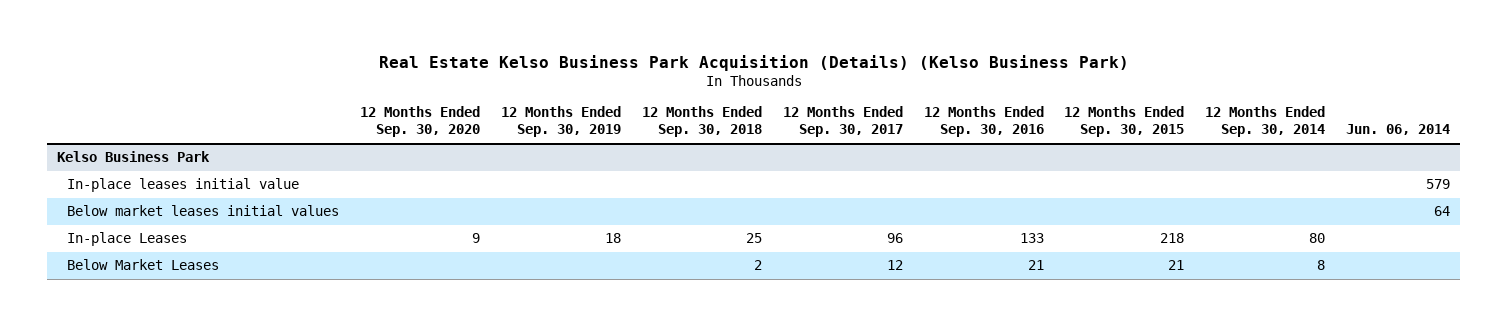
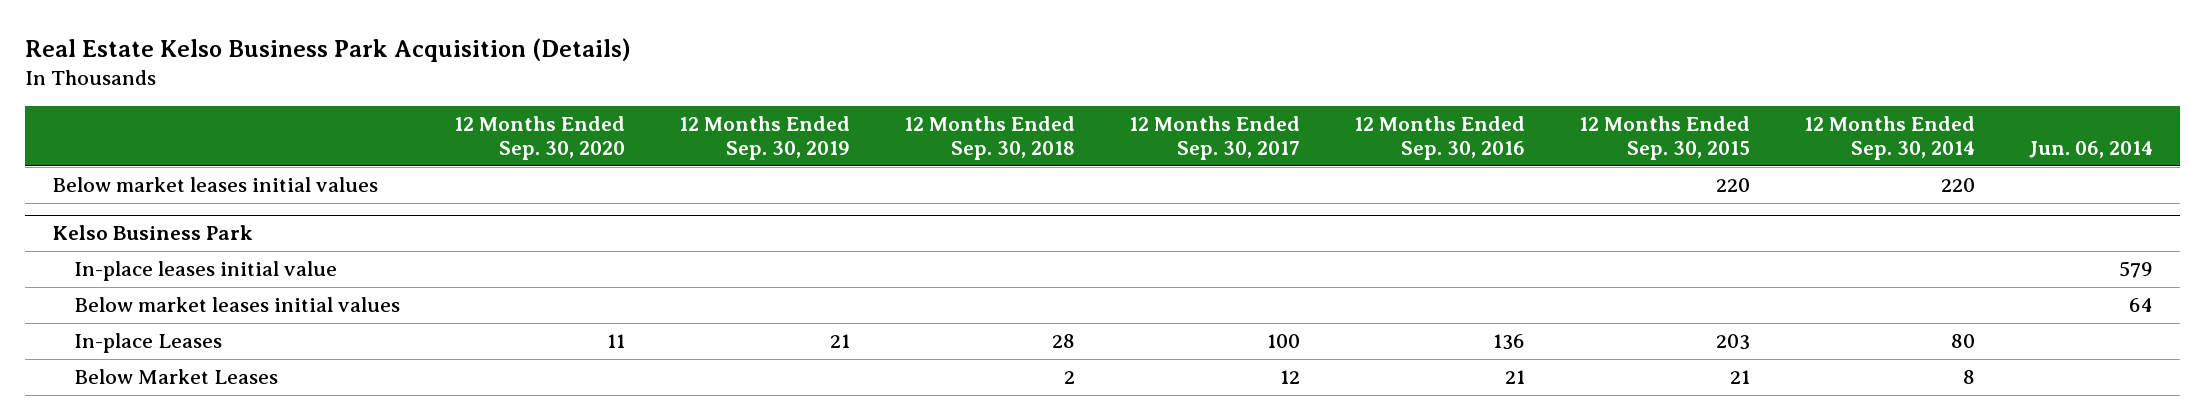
[378,54,1129,71] Real Estate Kelso Business Park Acquisition (Details) (Kelso Business Park) -> [24,37,631,62] Real Estate Kelso Business Park Acquisition (Details)
none -> [51,176,378,192] Below market leases initial values
[472,233,481,244] 9 -> [606,333,625,348] 11
[605,233,622,244] 18 -> [829,333,850,348] 21
[745,233,762,244] 25 -> [1051,333,1075,348] 28
[886,233,903,244] 96 -> [1266,333,1300,348] 100
[1019,233,1044,244] 133 -> [1492,333,1525,350] 136
[1160,233,1185,244] 218 -> [1715,333,1750,350] 203

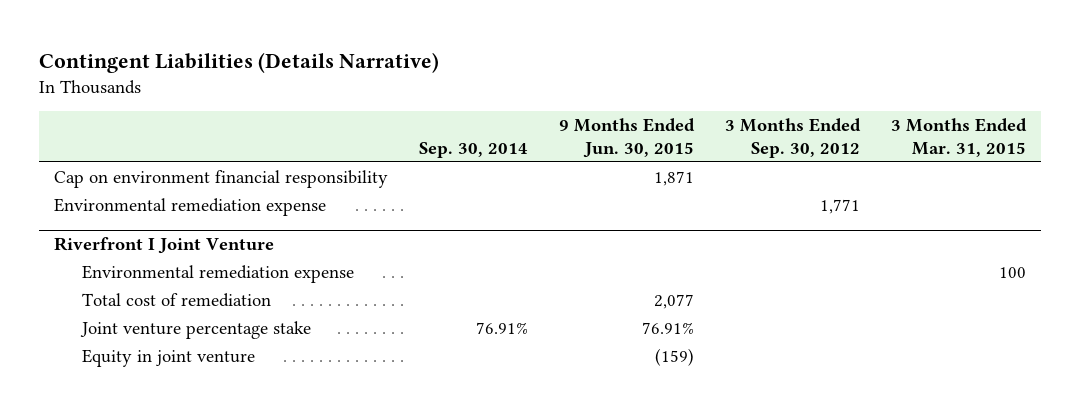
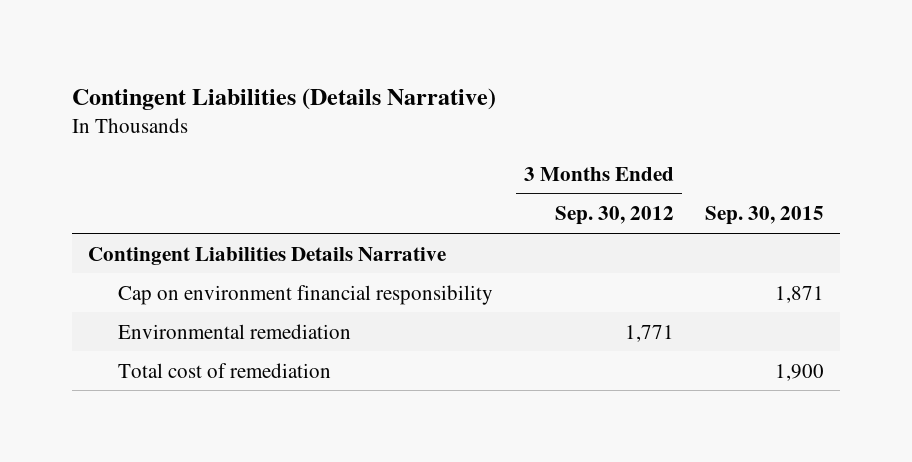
[419,141,529,158] Sep. 30, 2014 -> none
[559,118,696,158] 9 Months Ended Jun. 30, 2015 -> none
[890,118,1027,157] 3 Months Ended Mar. 31, 2015 -> none
none -> [705,206,825,226] Sep. 30, 2015
none -> [88,246,447,265] Contingent Liabilities Details Narrative
[54,237,275,255] Riverfront I Joint Venture -> none
[81,265,354,284] Environmental remediation expense -> none
[81,293,271,308] Total cost of remediation -> none
[79,321,311,340] Joint venture percentage stake -> none
[81,349,255,368] Equity in joint venture -> none
[54,198,327,217] Environmental remediation expense -> [117,323,351,339] Environmental remediation
none -> [117,362,331,378] Total cost of remediation

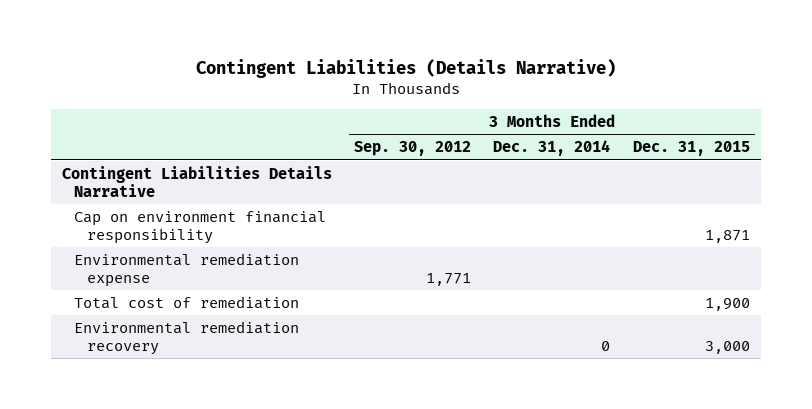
[705,206,825,226] Sep. 30, 2015 -> none
none -> [493,140,611,157] Dec. 31, 2014
none -> [632,141,750,157] Dec. 31, 2015
[117,323,351,339] Environmental remediation -> [74,252,300,287] Environmental remediation expense
none -> [74,320,300,355] Environmental remediation recovery

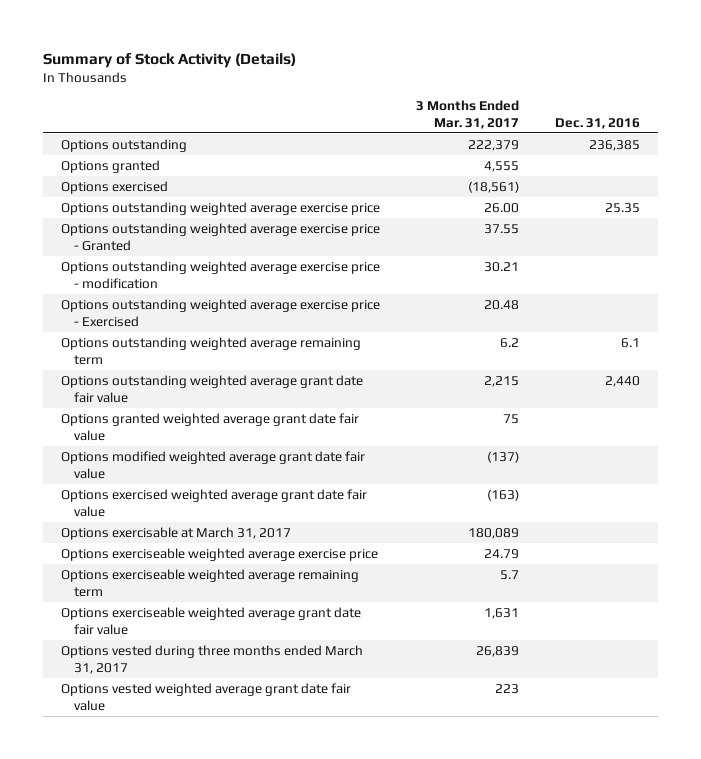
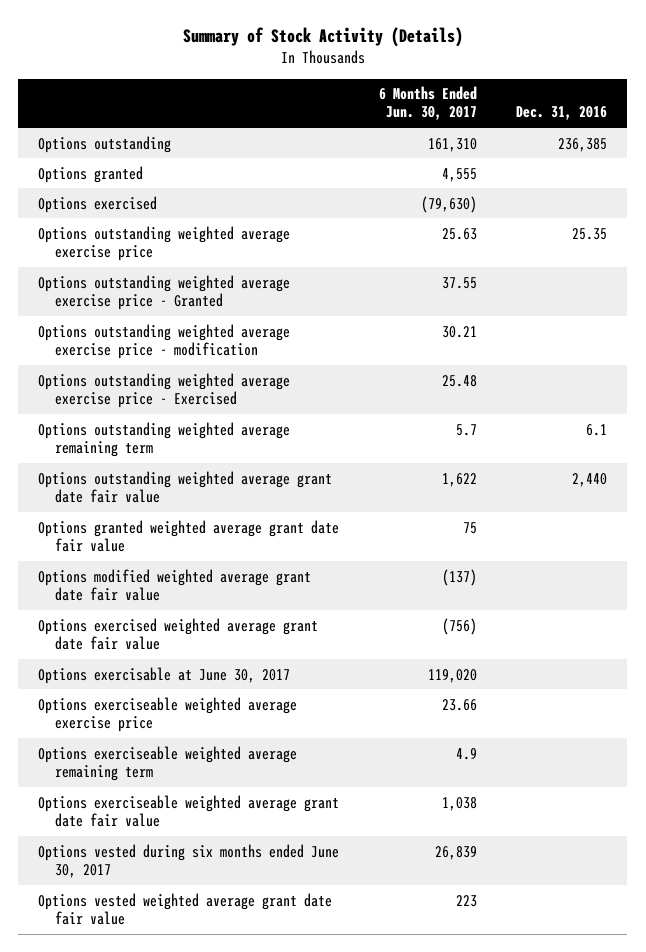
[415,100,519,129] 3 Months Ended Mar. 31, 2017 -> none
none -> [378,86,477,121] 6 Months Ended Jun. 30, 2017
[60,526,291,540] Options exercisable at March 31, 2017 -> [38,666,291,684] Options exercisable at June 30, 2017
[60,644,363,674] Options vested during three months ended March 31, 2017 -> [38,843,340,878] Options vested during six months ended June 30, 2017

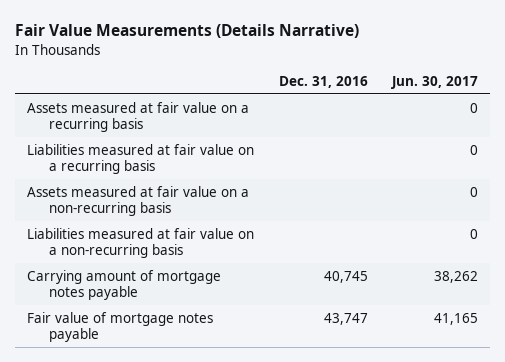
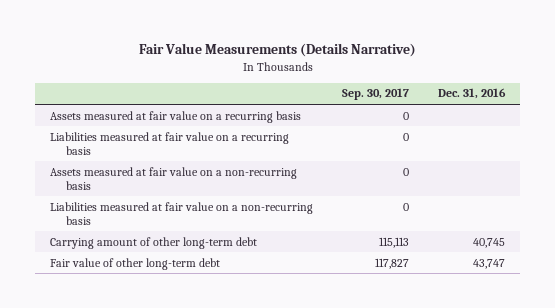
[391,75,479,89] Jun. 30, 2017 -> none
none -> [342,88,410,101] Sep. 30, 2017
[27,269,222,301] Carrying amount of mortgage notes payable -> [49,236,257,249] Carrying amount of other long-term debt
[27,311,214,343] Fair value of mortgage notes payable -> [49,257,220,270] Fair value of other long-term debt

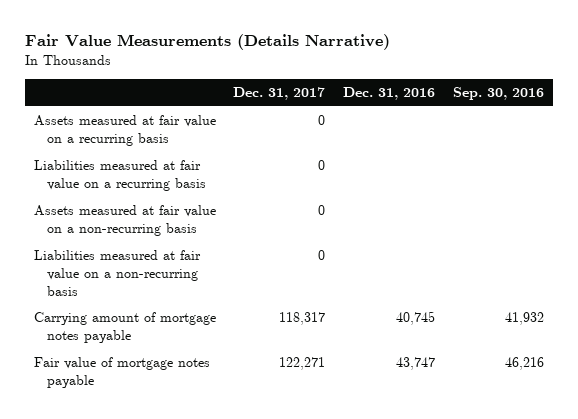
[342,88,410,101] Sep. 30, 2017 -> none
none -> [233,87,326,101] Dec. 31, 2017
none -> [453,87,545,101] Sep. 30, 2016
[49,236,257,249] Carrying amount of other long-term debt -> [33,312,216,343] Carrying amount of mortgage notes payable
[49,257,220,270] Fair value of other long-term debt -> [33,357,210,388] Fair value of mortgage notes payable

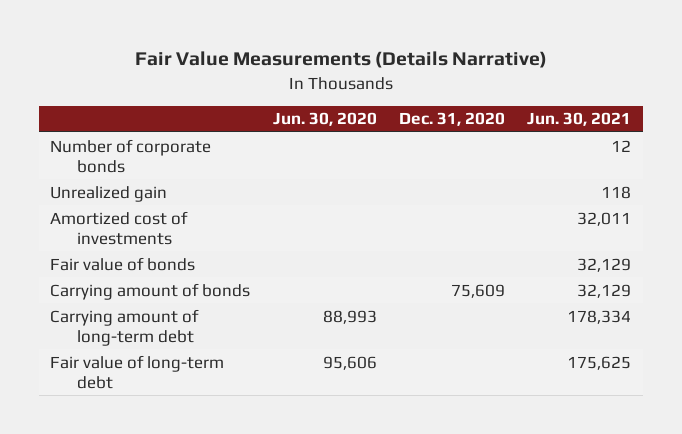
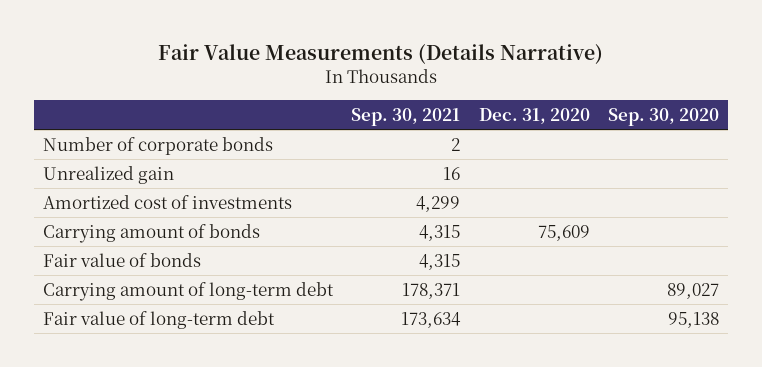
[272,112,377,127] Jun. 30, 2020 -> none
[527,112,632,127] Jun. 30, 2021 -> none
none -> [351,108,461,127] Sep. 30, 2021
none -> [608,108,720,127] Sep. 30, 2020
[50,256,196,271] Fair value of bonds -> [42,252,201,267] Fair value of bonds

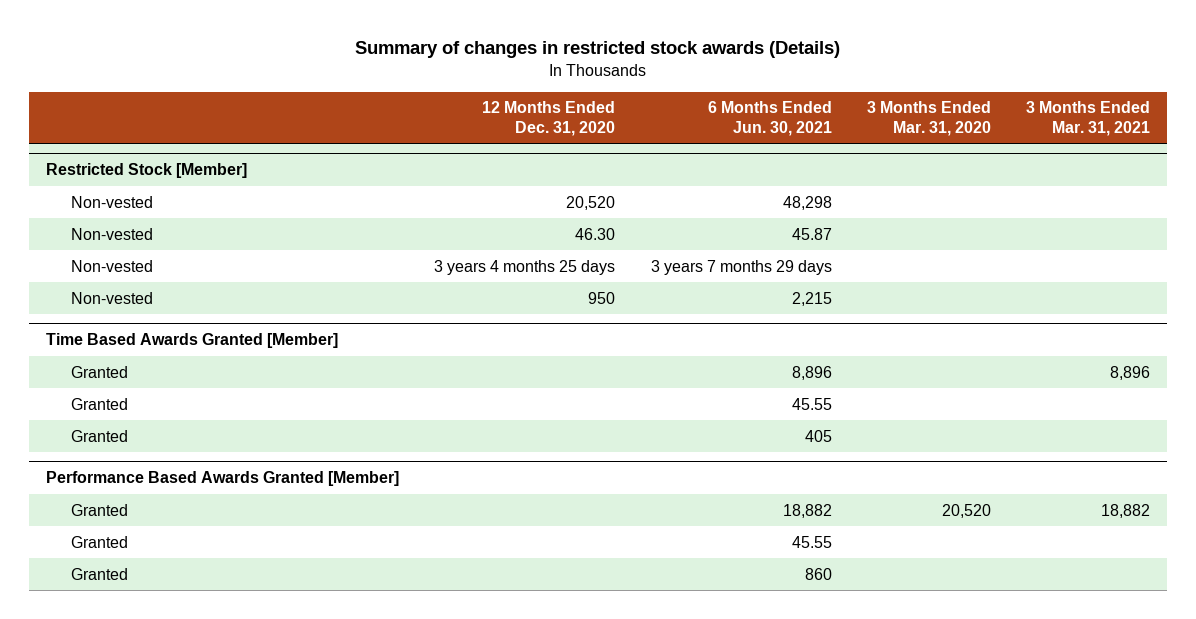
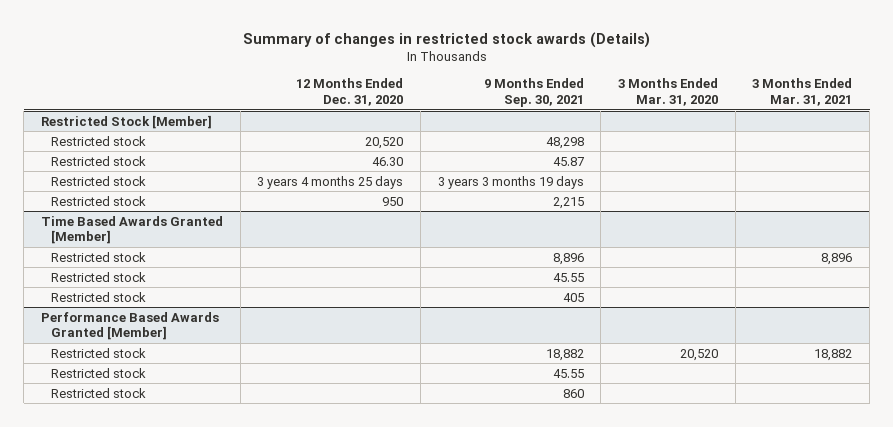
[707,101,832,136] 6 Months Ended Jun. 30, 2021 -> none
none -> [483,78,584,107] 9 Months Ended Sep. 30, 2021
[71,195,154,208] Non-vested -> [50,135,146,146] Restricted stock
[71,227,154,240] Non-vested -> [50,155,146,166] Restricted stock
[71,259,154,272] Non-vested -> [50,175,146,186] Restricted stock
[71,291,154,304] Non-vested -> [50,195,146,206] Restricted stock
[71,365,129,378] Granted -> [50,251,146,262] Restricted stock
[71,397,129,410] Granted -> [50,271,146,282] Restricted stock
[71,429,129,442] Granted -> [50,291,146,302] Restricted stock
[71,503,129,516] Granted -> [50,347,146,358] Restricted stock
[71,535,129,548] Granted -> [50,367,146,378] Restricted stock
[71,567,129,580] Granted -> [50,387,146,398] Restricted stock

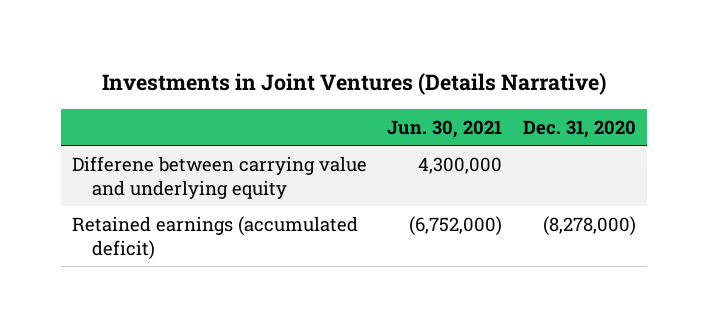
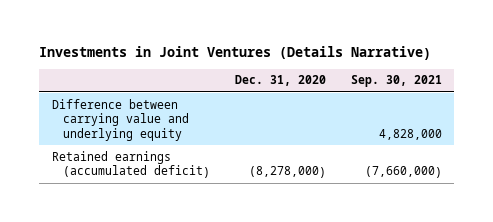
[387,119,503,138] Jun. 30, 2021 -> none
none -> [350,75,442,88] Sep. 30, 2021
[71,155,367,199] Differene between carrying value and underlying equity -> [51,98,190,142] Difference between carrying value and underlying equity

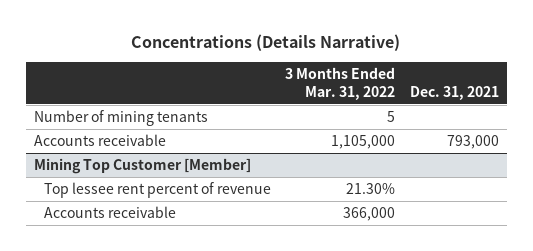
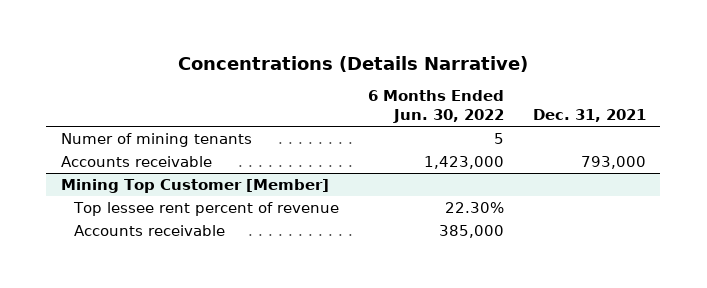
[285,67,396,100] 3 Months Ended Mar. 31, 2022 -> none
none -> [367,90,504,124] 6 Months Ended Jun. 30, 2022
[33,110,208,127] Number of mining tenants -> [60,132,252,147] Numer of mining tenants

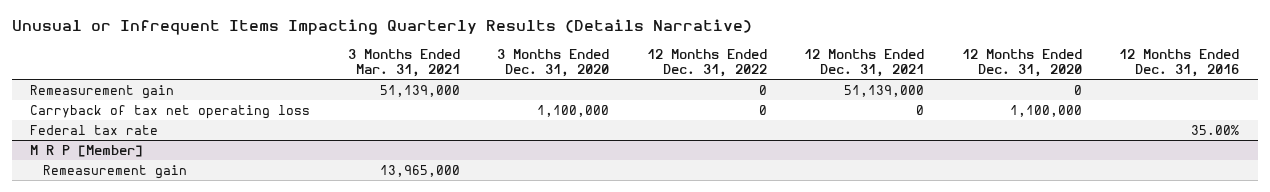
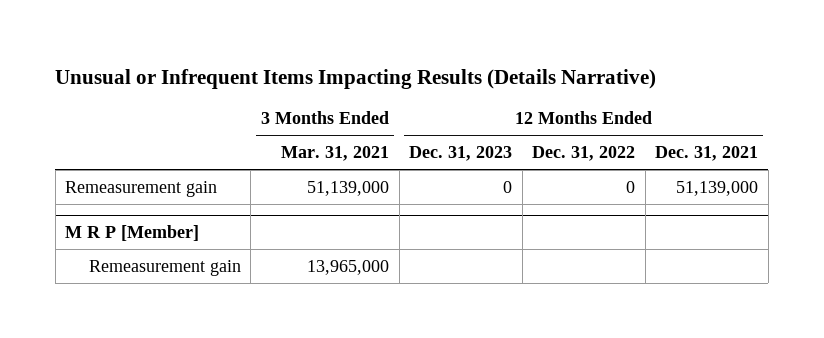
[11,19,752,36] Unusual or Infrequent Items Impacting Quarterly Results (Details Narrative) -> [55,68,657,89] Unusual or Infrequent Items Impacting Results (Details Narrative)
[497,48,610,77] 3 Months Ended Dec. 31, 2020 -> none
[961,48,1082,77] 12 Months Ended Dec. 31, 2020 -> none
[1119,48,1240,77] 12 Months Ended Dec. 31, 2016 -> none
none -> [409,146,513,162] Dec. 31, 2023
[30,104,311,119] Carryback of tax net operating loss -> none
[30,124,159,135] Federal tax rate -> none

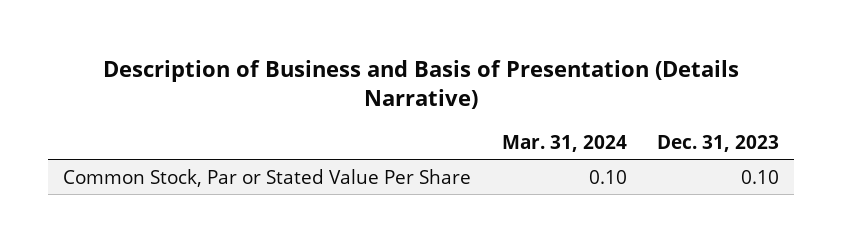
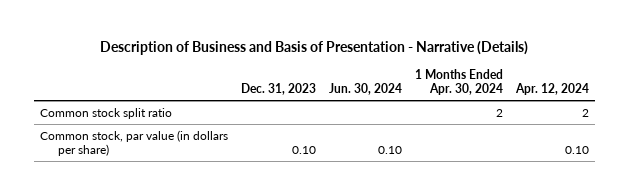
[103,60,740,110] Description of Business and Basis of Presentation (Details Narrative) -> [100,40,529,55] Description of Business and Basis of Presentation - Narrative (Details)
[501,134,627,152] Mar. 31, 2024 -> none
none -> [328,82,402,95] Jun. 30, 2024
none -> [414,68,503,95] 1 Months Ended Apr. 30, 2024
none -> [514,82,589,95] Apr. 12, 2024
none -> [39,107,172,119] Common stock split ratio
[63,168,472,187] Common Stock, Par or Stated Value Per Share -> [39,129,228,156] Common stock, par value (in dollars per share)

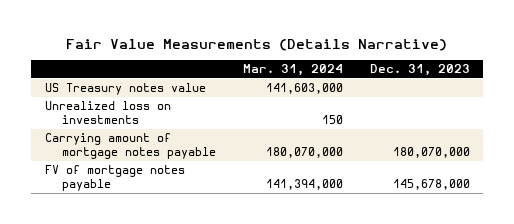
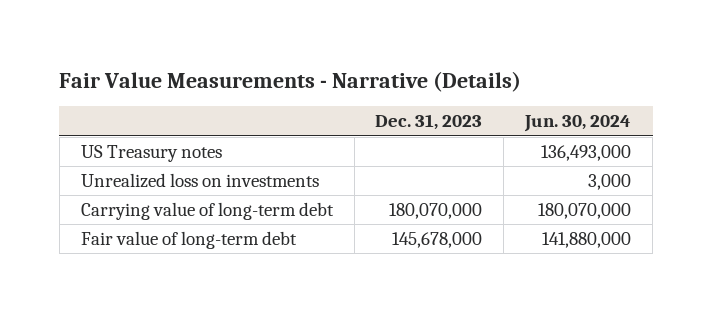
[66,38,448,51] Fair Value Measurements (Details Narrative) -> [59,70,522,92] Fair Value Measurements - Narrative (Details)
[242,64,343,77] Mar. 31, 2024 -> none
none -> [524,115,632,133] Jun. 30, 2024
[44,83,206,96] US Treasury notes value -> [80,144,222,162] US Treasury notes
[44,133,216,160] Carrying amount of mortgage notes payable -> [80,201,334,220] Carrying value of long-term debt
[44,165,185,192] FV of mortgage notes payable -> [80,230,297,249] Fair value of long-term debt

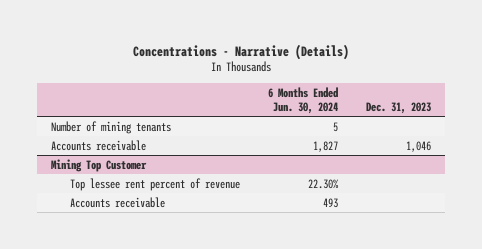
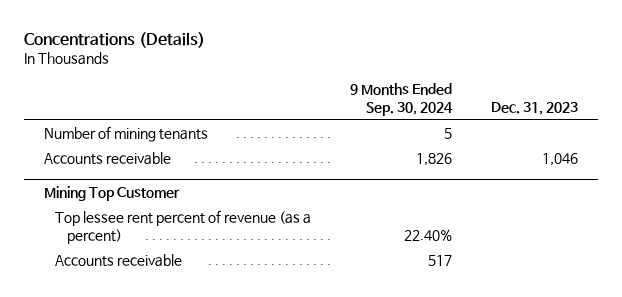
[133,43,350,60] Concentrations - Narrative (Details) -> [24,32,206,49] Concentrations (Details)
[267,86,338,114] 6 Months Ended Jun. 30, 2024 -> none
none -> [350,83,454,116] 9 Months Ended Sep. 30, 2024
[69,177,240,191] Top lessee rent percent of revenue -> [55,210,312,244] Top lessee rent percent of revenue (as a percent)

